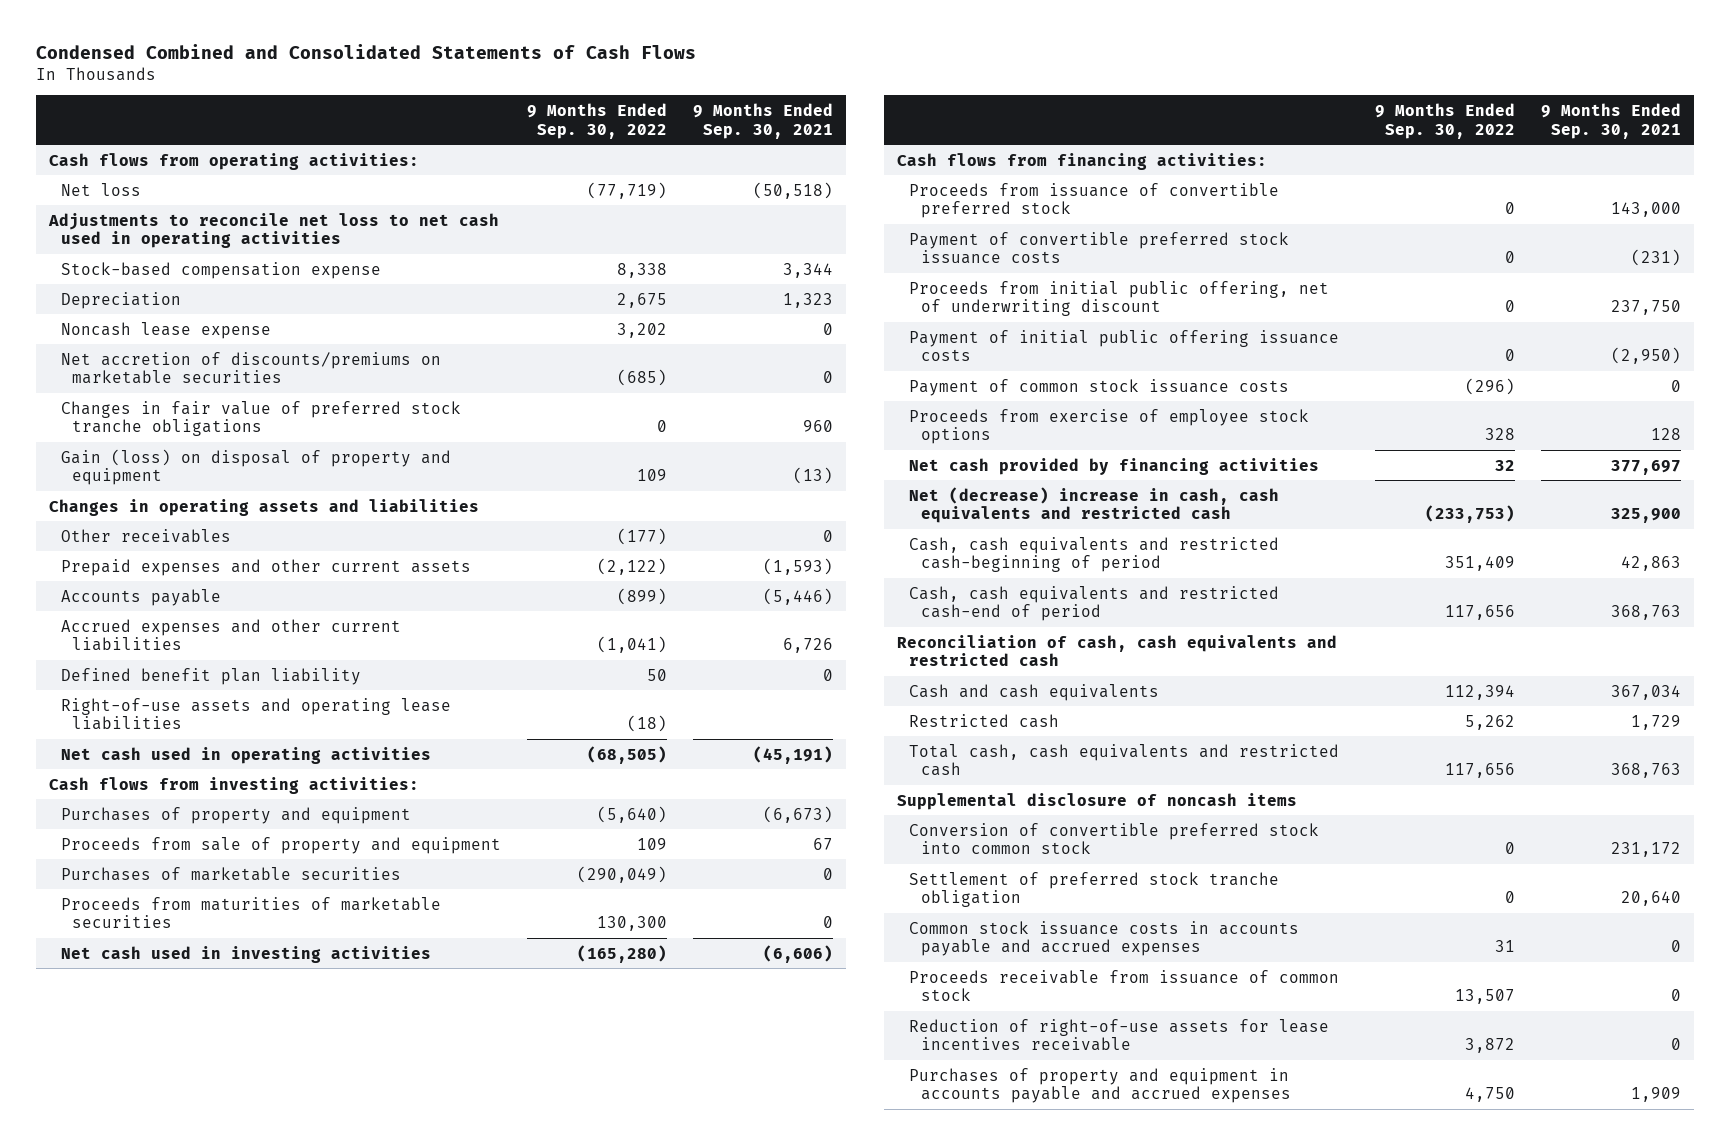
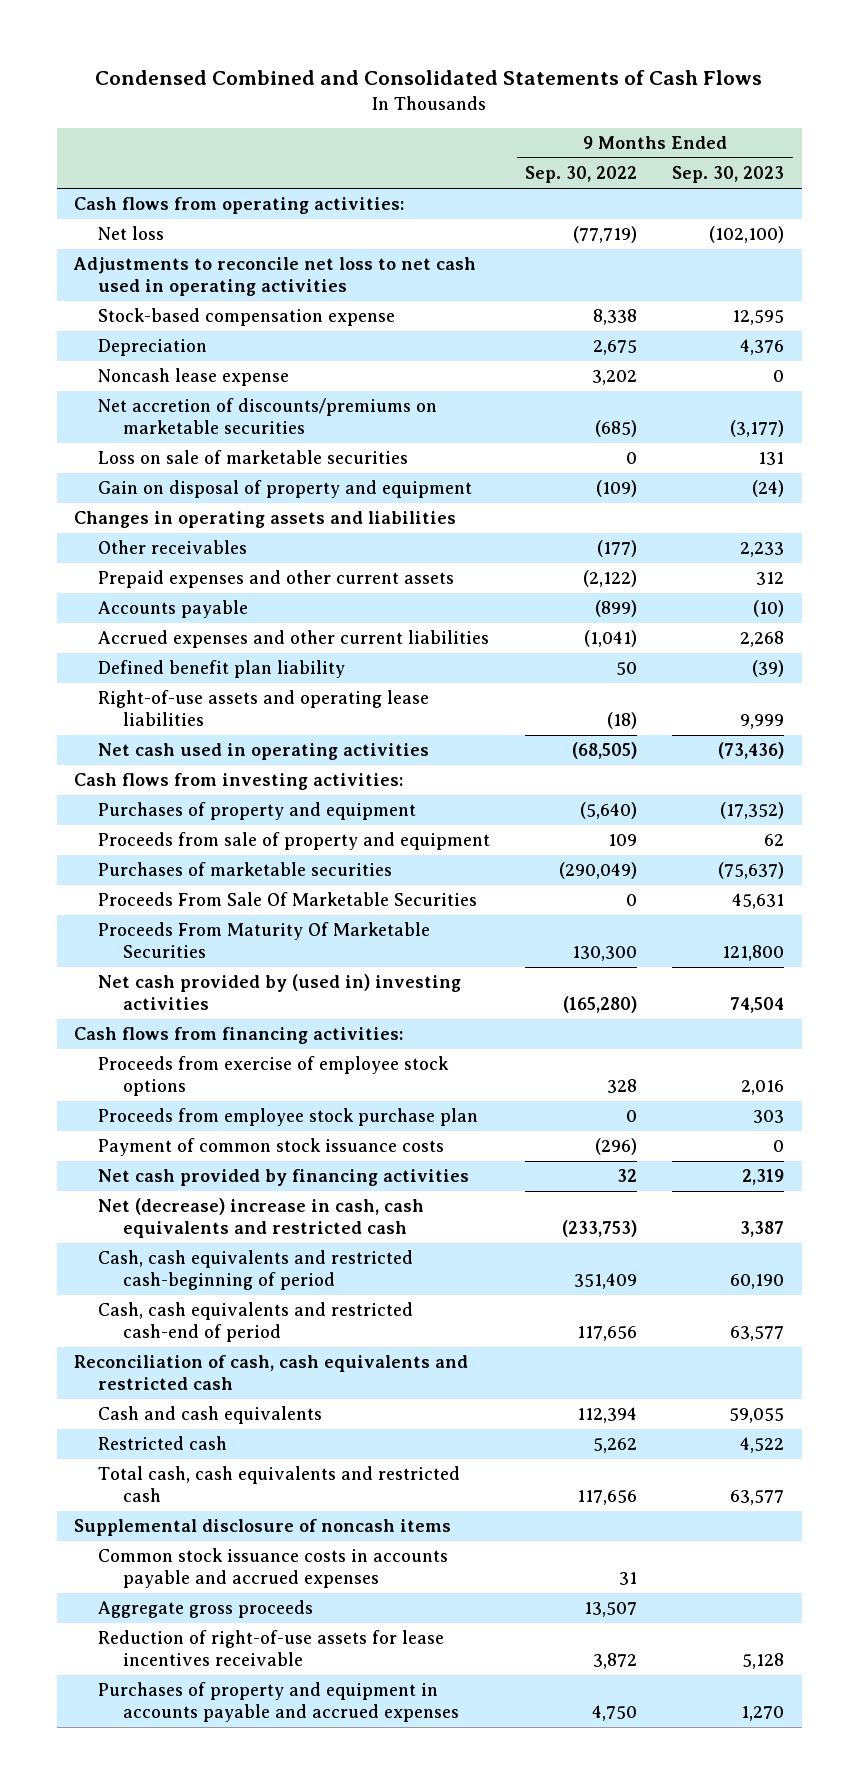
[692,102,833,139] 9 Months Ended Sep. 30, 2021 -> none
none -> [672,166,785,184] Sep. 30, 2023
[60,400,461,437] Changes in fair value of preferred stock tranche obligations -> none
none -> [98,450,409,465] Loss on sale of marketable securities
[60,448,451,486] Gain (loss) on disposal of property and equipment -> [98,480,473,499] Gain on disposal of property and equipment
[636,469,667,482] 109 -> [596,480,638,498] (109)
[60,896,441,929] Proceeds from maturities of marketable securities -> [98,892,478,907] Proceeds From Sale Of Marketable Securities
[596,916,667,932] 130,300 -> [626,894,638,907] 0
none -> [98,922,431,959] Proceeds From Maturity Of Marketable Securities
[60,945,431,963] Net cash used in investing activities -> [98,974,462,1011] Net cash provided by (used in) investing activities
[908,182,1279,219] Proceeds from issuance of convertible preferred stock -> none
[908,231,1289,265] Payment of convertible preferred stock issuance costs -> none
[908,280,1329,317] Proceeds from initial public offering, net of underwriting discount -> none
[908,329,1339,362] Payment of initial public offering issuance costs -> none
none -> [98,1108,479,1127] Proceeds from employee stock purchase plan
[908,378,1289,396] Payment of common stock issuance costs -> [98,1138,445,1157] Payment of common stock issuance costs
[908,822,1319,855] Conversion of convertible preferred stock into common stock -> none
[908,871,1279,908] Settlement of preferred stock tranche obligation -> none
[908,969,1339,1002] Proceeds receivable from issuance of common stock -> [98,1600,314,1619] Aggregate gross proceeds

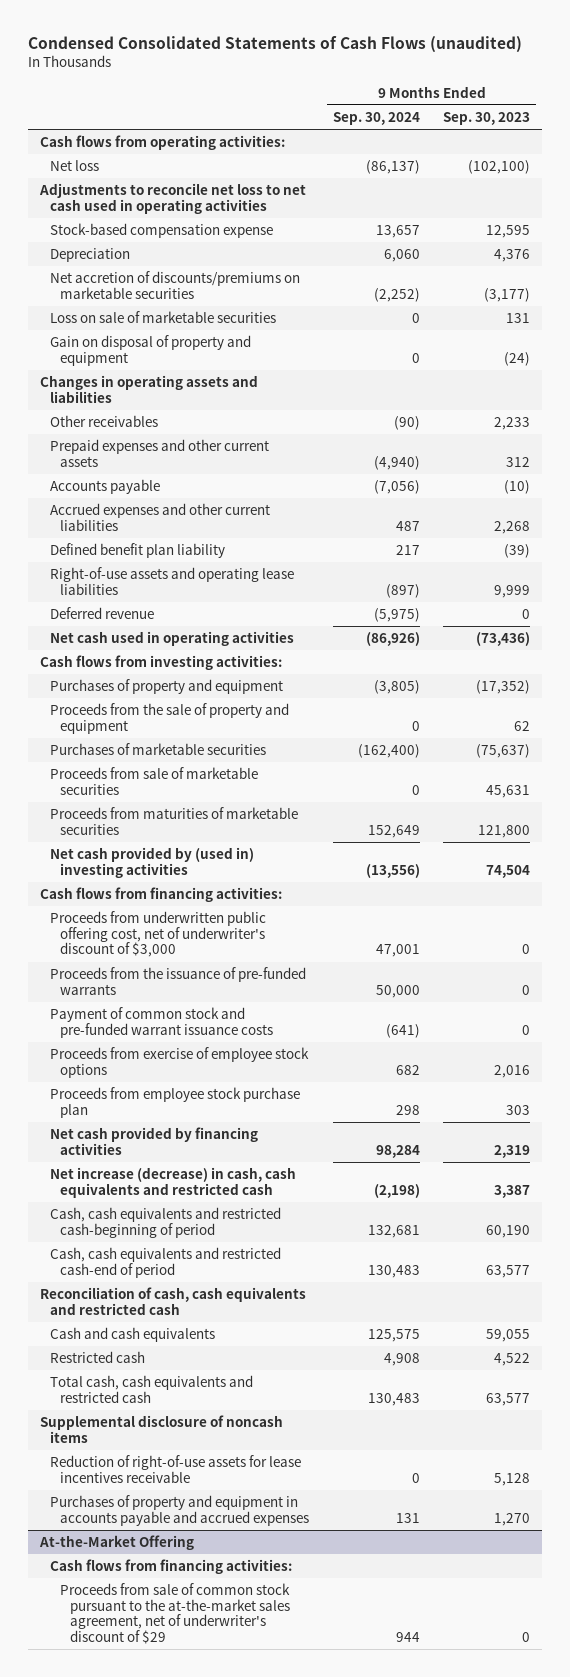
[95,70,763,86] Condensed Combined and Consolidated Statements of Cash Flows -> [27,35,522,53] Condensed Consolidated Statements of Cash Flows (unaudited)
[525,166,638,184] Sep. 30, 2022 -> none
none -> [332,111,420,125] Sep. 30, 2024
[98,368,290,387] Noncash lease expense -> none
none -> [49,607,154,620] Deferred revenue
[98,832,491,851] Proceeds from sale of property and equipment -> [49,703,289,734] Proceeds from the sale of property and equipment
[98,892,478,907] Proceeds From Sale Of Marketable Securities -> [49,767,258,795] Proceeds from sale of marketable securities
[98,922,431,959] Proceeds From Maturity Of Marketable Securities -> [49,807,298,835] Proceeds from maturities of marketable securities
none -> [49,911,266,958] Proceeds from underwritten public offering cost, net of underwriter's discount of $3,000
none -> [49,967,306,995] Proceeds from the issuance of pre-funded warrants
none -> [49,1007,273,1038] Payment of common stock and pre-funded warrant issuance costs
[98,1138,445,1157] Payment of common stock issuance costs -> none
[98,1198,425,1239] Net (decrease) increase in cash, cash equivalents and restricted cash -> [49,1167,296,1198] Net increase (decrease) in cash, cash equivalents and restricted cash
[98,1548,449,1589] Common stock issuance costs in accounts payable and accrued expenses -> none
[98,1600,314,1619] Aggregate gross proceeds -> none
none -> [38,1535,194,1551] At-the-Market Offering
none -> [49,1559,292,1575] Cash flows from financing activities:
none -> [59,1583,291,1645] Proceeds from sale of common stock pursuant to the at-the-market sales agreement, net of underwriter's discount of $29

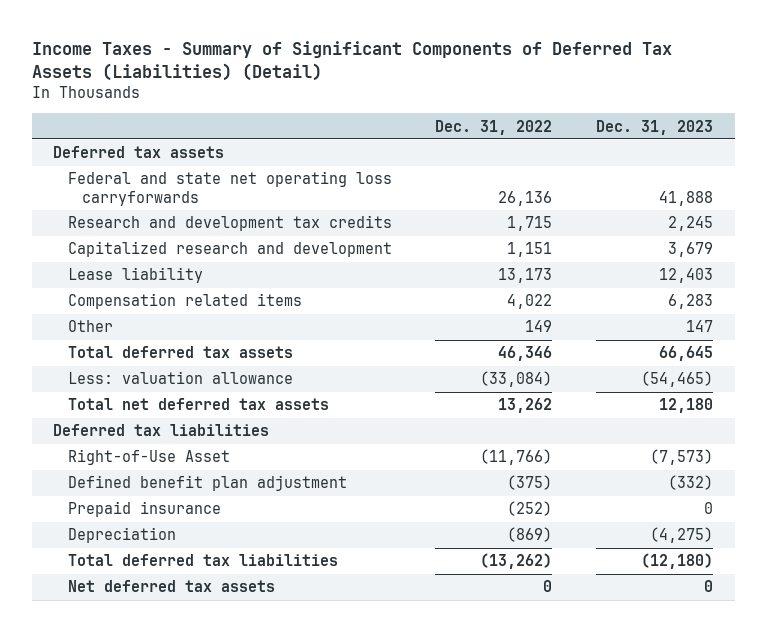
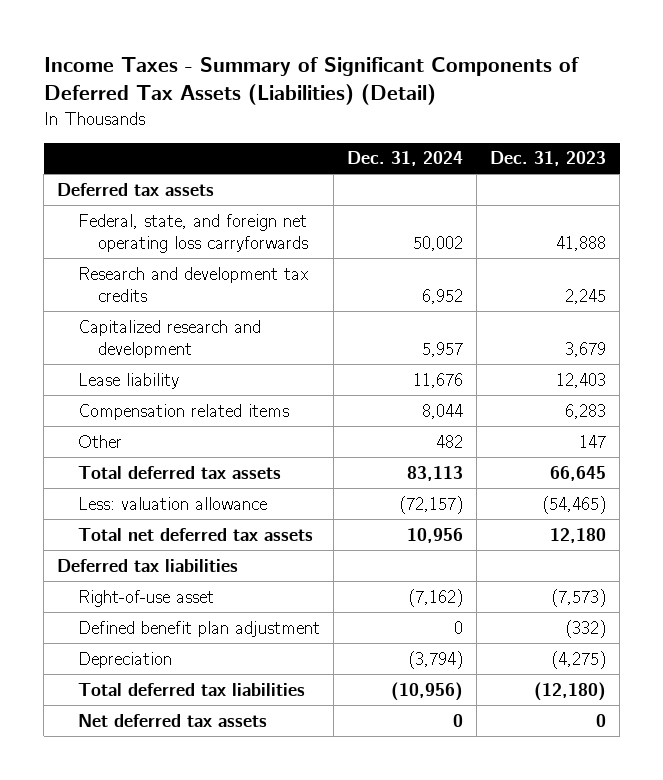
[435,119,553,135] Dec. 31, 2022 -> none
none -> [346,151,463,167] Dec. 31, 2024
[67,171,392,206] Federal and state net operating loss carryforwards -> [77,213,308,253] Federal, state, and foreign net operating loss carryforwards
[67,449,230,466] Right-of-Use Asset -> [77,589,214,607] Right-of-use asset
[67,501,221,518] Prepaid insurance -> none

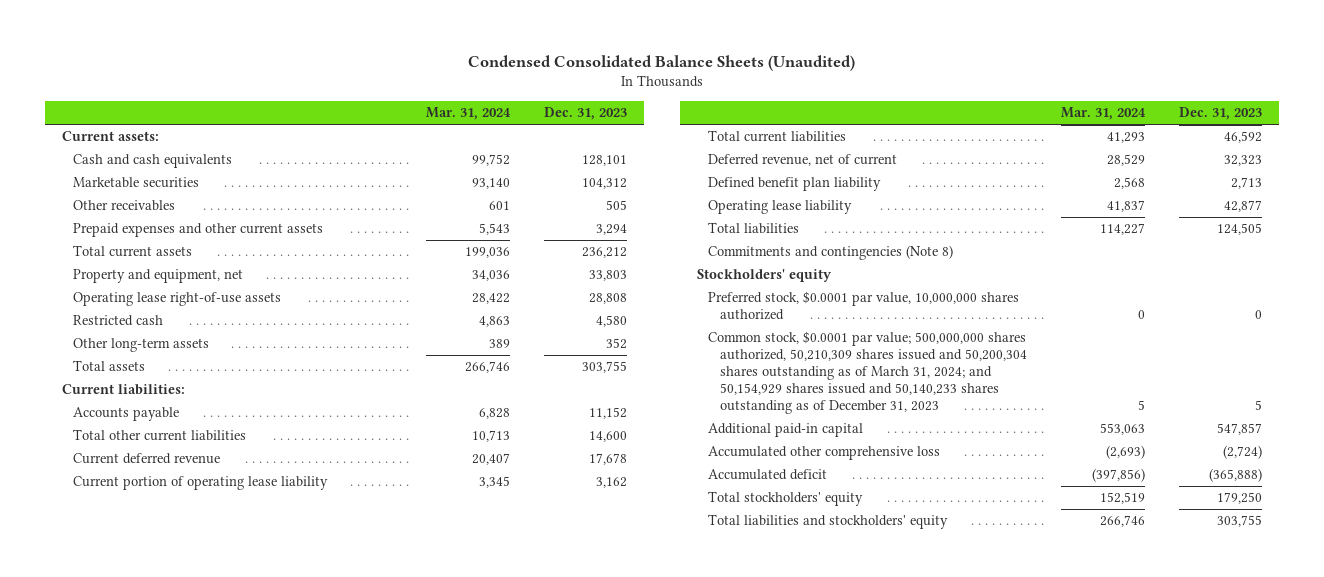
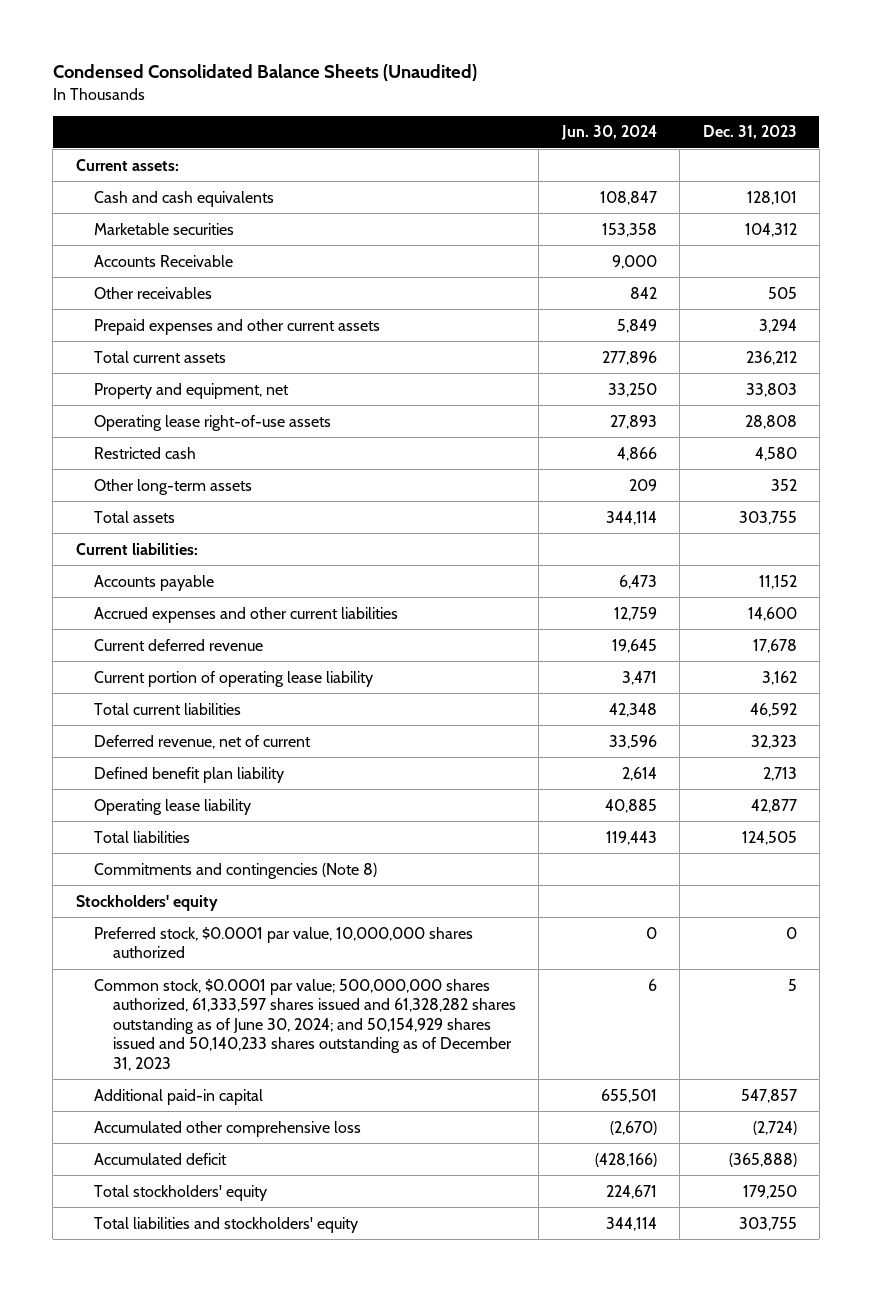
[425,106,511,120] Mar. 31, 2024 -> none
none -> [560,125,657,141] Jun. 30, 2024
none -> [94,254,234,267] Accounts Receivable
[73,429,247,442] Total other current liabilities -> [94,606,399,623] Accrued expenses and other current liabilities
[708,331,1027,415] Common stock, $0.0001 par value; 500,000,000 shares authorized, 50,210,309 shares issued and 50,200,304 shares outstanding as of March 31, 2024; and 50,154,929 shares issued and 50,140,233 shares outstanding as of December 31, 2023 -> [94,978,517,1072] Common stock, $0.0001 par value; 500,000,000 shares authorized, 61,333,597 shares issued and 61,328,282 shares outstanding as of June 30, 2024; and 50,154,929 shares issued and 50,140,233 shares outstanding as of December 31, 2023

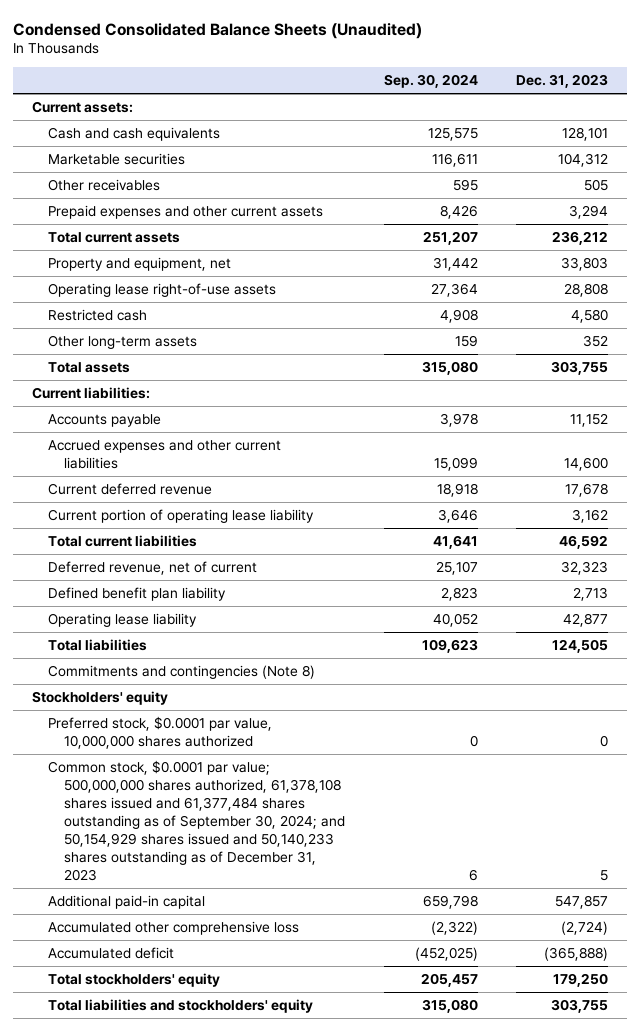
[560,125,657,141] Jun. 30, 2024 -> none
none -> [383,74,478,89] Sep. 30, 2024
[94,254,234,267] Accounts Receivable -> none
[94,978,517,1072] Common stock, $0.0001 par value; 500,000,000 shares authorized, 61,333,597 shares issued and 61,328,282 shares outstanding as of June 30, 2024; and 50,154,929 shares issued and 50,140,233 shares outstanding as of December 31, 2023 -> [48,759,346,882] Common stock, $0.0001 par value; 500,000,000 shares authorized, 61,378,108 shares issued and 61,377,484 shares outstanding as of September 30, 2024; and 50,154,929 shares issued and 50,140,233 shares outstanding as of December 31, 2023

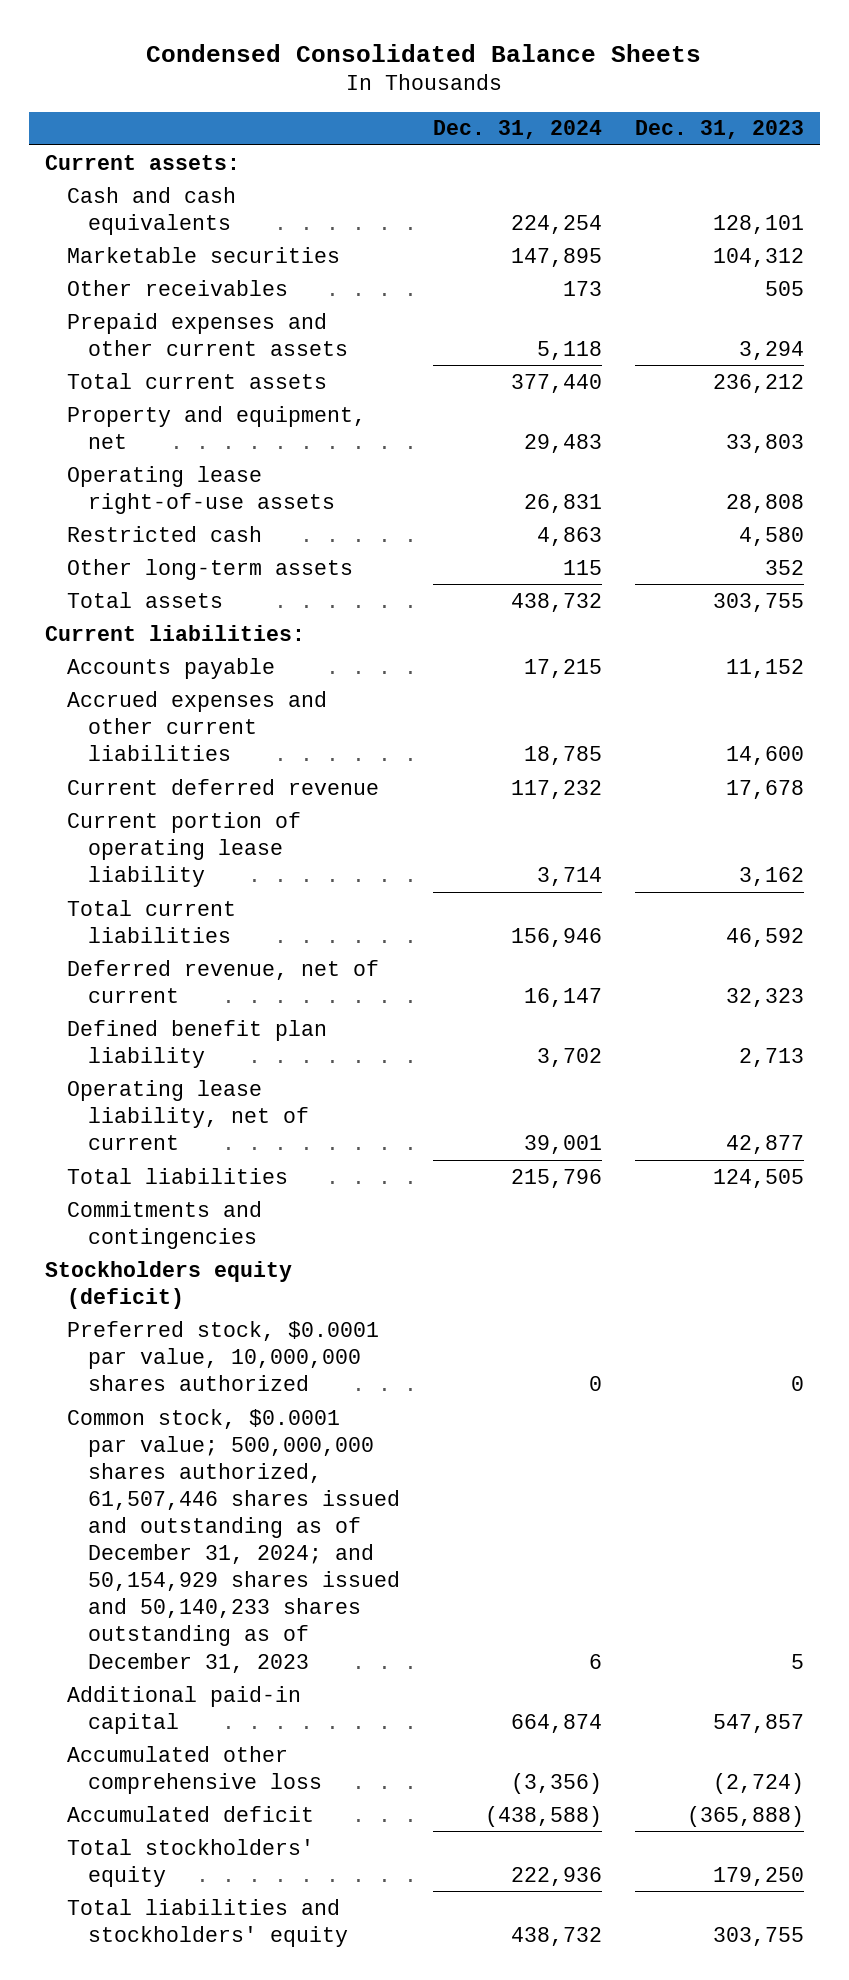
[12,22,422,39] Condensed Consolidated Balance Sheets (Unaudited) -> [146,43,702,62] Condensed Consolidated Balance Sheets
[383,74,478,89] Sep. 30, 2024 -> none
none -> [433,120,603,140] Dec. 31, 2024
[48,612,198,627] Operating lease liability -> [66,1079,310,1150] Operating lease liability, net of current
[48,664,316,679] Commitments and contingencies (Note 8) -> [66,1200,262,1249] Commitments and contingencies
[32,690,169,705] Stockholders' equity -> [44,1260,292,1309] Stockholders equity (deficit)
[48,759,346,882] Common stock, $0.0001 par value; 500,000,000 shares authorized, 61,378,108 shares issued and 61,377,484 shares outstanding as of September 30, 2024; and 50,154,929 shares issued and 50,140,233 shares outstanding as of December 31, 2023 -> [66,1408,401,1673] Common stock, $0.0001 par value; 500,000,000 shares authorized, 61,507,446 shares issued and outstanding as of December 31, 2024; and 50,154,929 shares issued and 50,140,233 shares outstanding as of December 31, 2023

